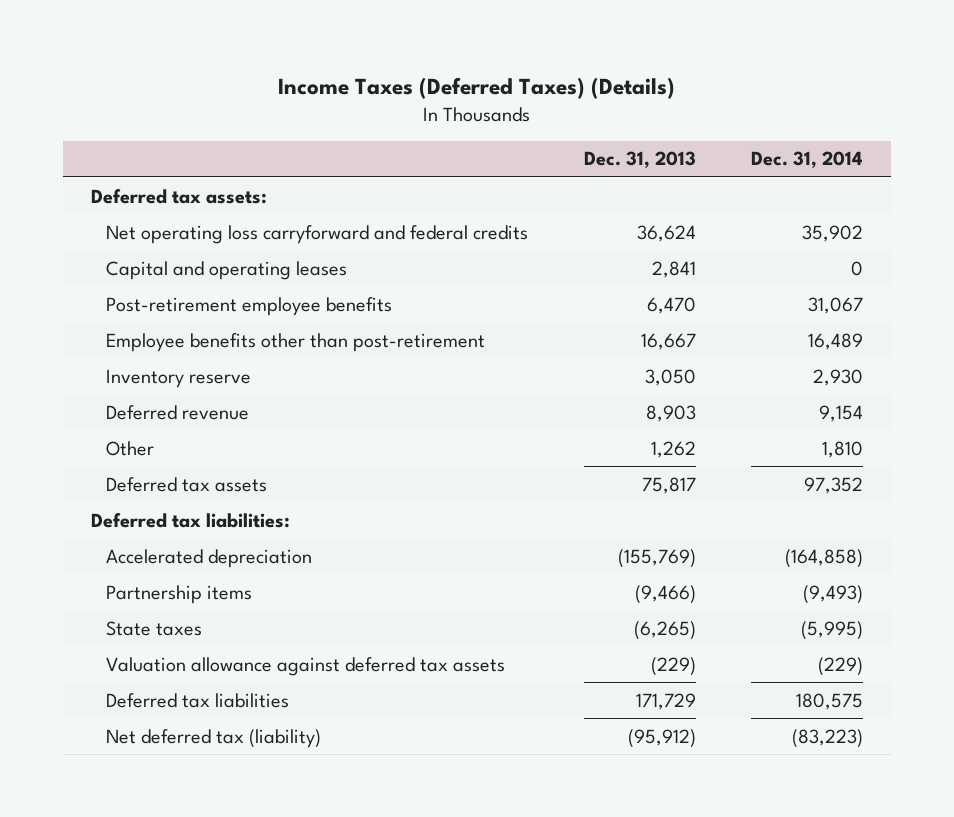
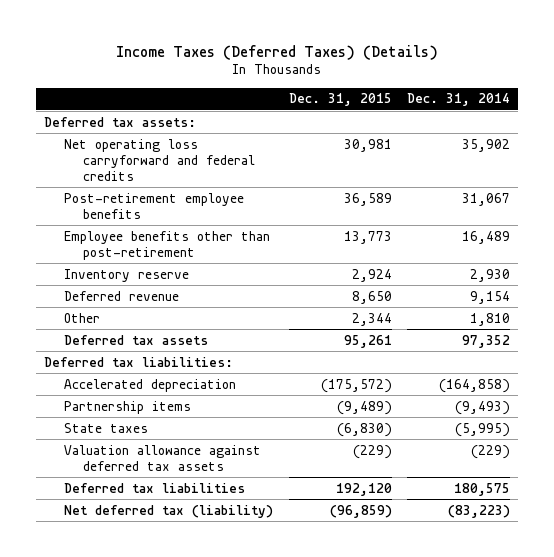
[583,151,696,169] Dec. 31, 2013 -> none
none -> [288,93,392,107] Dec. 31, 2015
[106,260,348,280] Capital and operating leases -> none

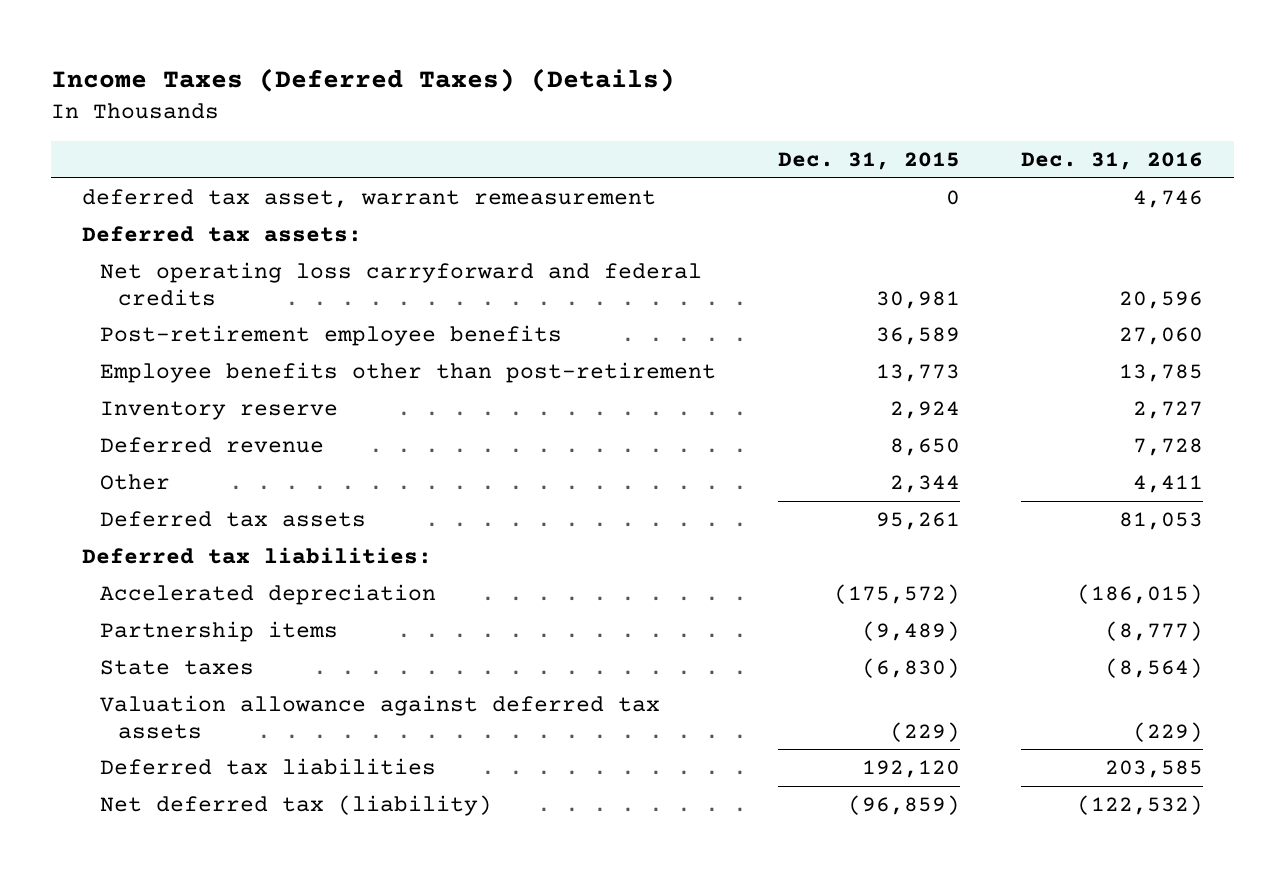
[407,93,511,107] Dec. 31, 2014 -> none
none -> [1021,151,1204,170] Dec. 31, 2016
none -> [81,189,656,209] deferred tax asset, warrant remeasurement

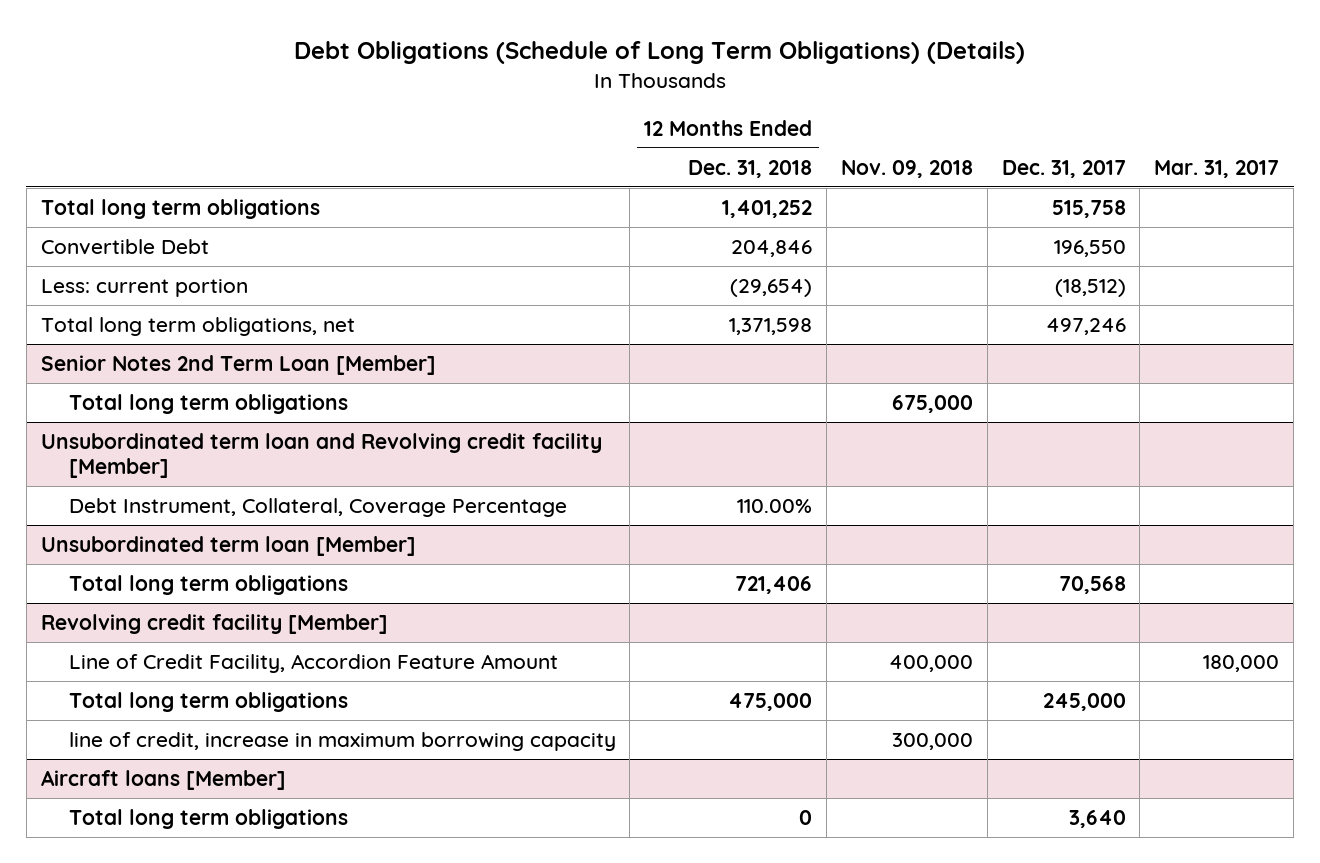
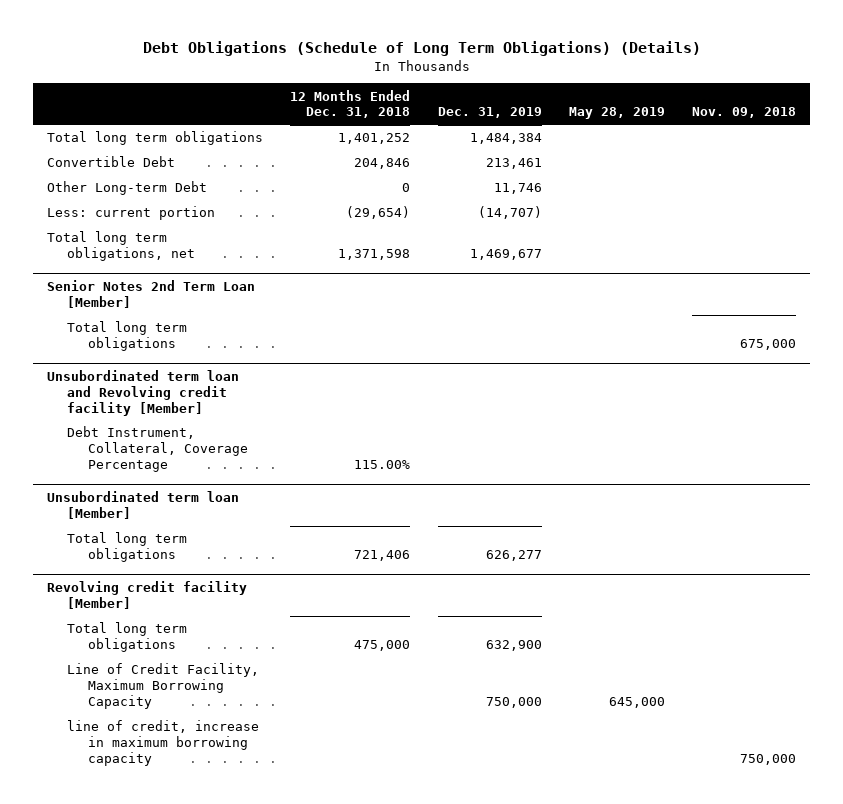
[1001,159,1126,178] Dec. 31, 2017 -> none
[1154,159,1280,178] Mar. 31, 2017 -> none
none -> [437,107,542,119] Dec. 31, 2019
none -> [569,107,666,120] May 28, 2019
none -> [47,181,208,196] Other Long-term Debt
[737,498,813,513] 110.00% -> [354,459,411,469] 115.00%
[68,653,558,673] Line of Credit Facility, Accordion Feature Amount -> none
[40,769,286,790] Aircraft loans [Member] -> none
[68,808,348,829] Total long term obligations -> none
none -> [67,663,260,709] Line of Credit Facility, Maximum Borrowing Capacity
[891,732,973,750] 300,000 -> [740,753,797,765] 750,000

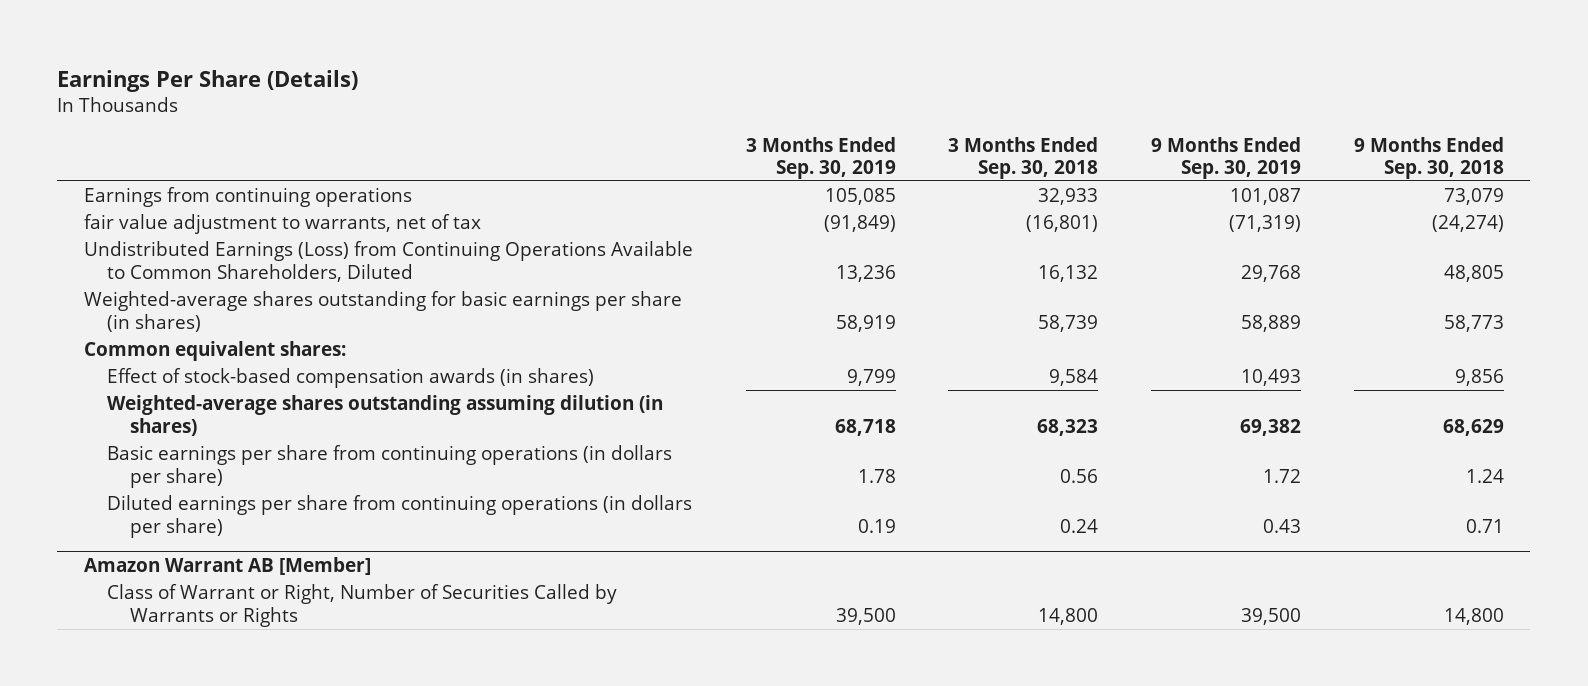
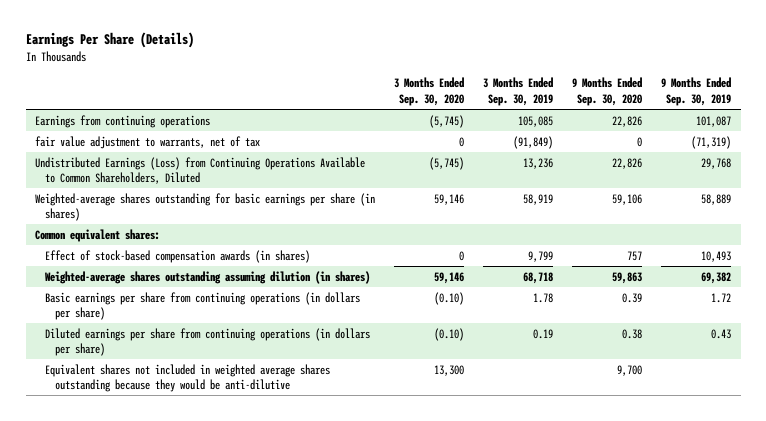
[948,136,1099,179] 3 Months Ended Sep. 30, 2018 -> none
[1354,136,1505,179] 9 Months Ended Sep. 30, 2018 -> none
none -> [394,77,465,106] 3 Months Ended Sep. 30, 2020
none -> [572,77,643,106] 9 Months Ended Sep. 30, 2020
[83,556,371,575] Amazon Warrant AB [Member] -> none
[106,584,617,627] Class of Warrant or Right, Number of Securities Called by Warrants or Rights -> none
none -> [45,363,331,393] Equivalent shares not included in weighted average shares outstanding because they would be anti-dilutive

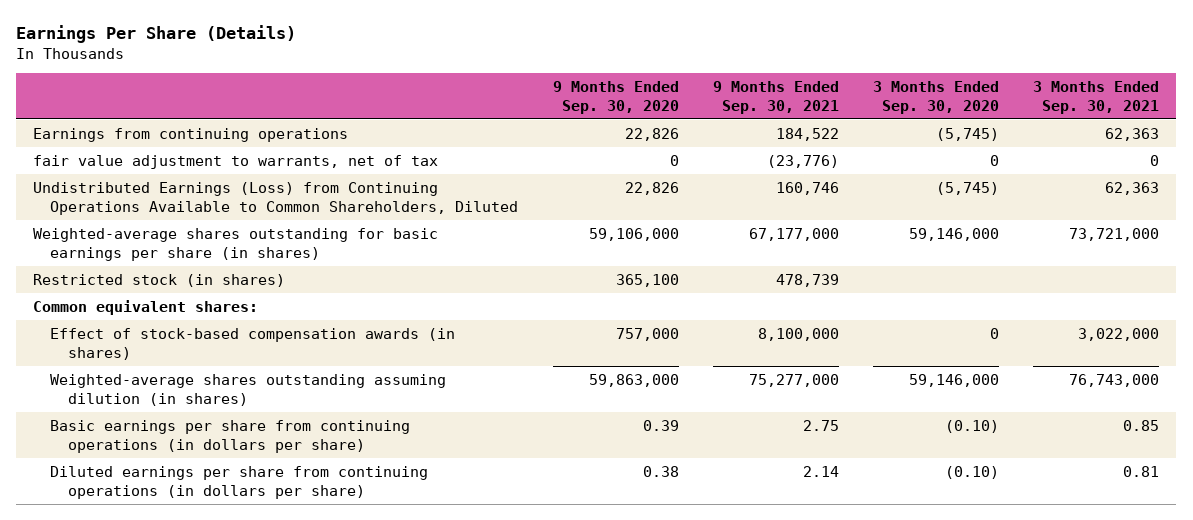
[483,77,554,106] 3 Months Ended Sep. 30, 2019 -> none
[661,77,732,106] 9 Months Ended Sep. 30, 2019 -> none
none -> [712,80,839,114] 9 Months Ended Sep. 30, 2021
none -> [1033,80,1160,114] 3 Months Ended Sep. 30, 2021
[434,193,465,205] 59,146 -> [909,227,1000,241] 59,146,000
[612,193,643,205] 59,106 -> [588,227,679,241] 59,106,000
none -> [33,273,286,287] Restricted stock (in shares)
[627,250,643,261] 757 -> [615,327,679,341] 757,000
[434,271,465,284] 59,146 -> [909,373,1000,387] 59,146,000
[612,271,643,284] 59,863 -> [588,373,679,387] 59,863,000
[45,363,331,393] Equivalent shares not included in weighted average shares outstanding because they would be anti-dilutive -> none

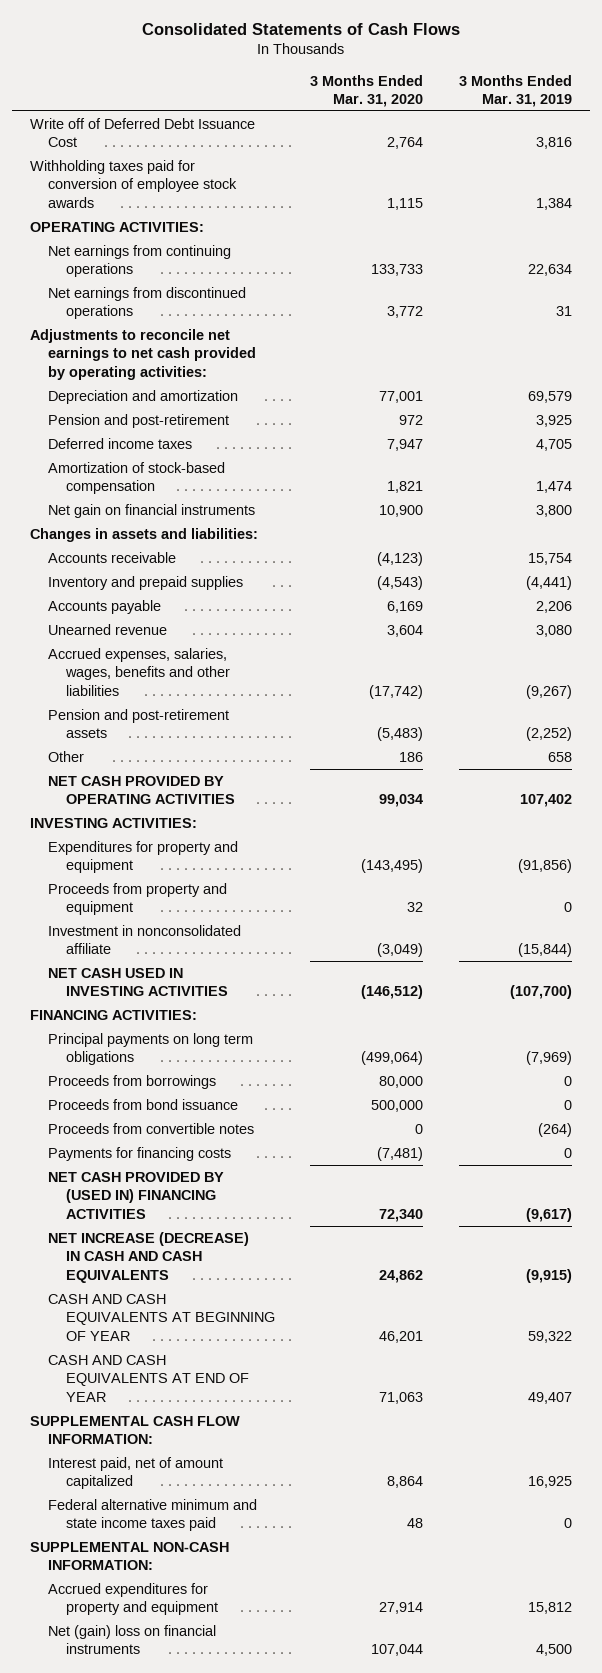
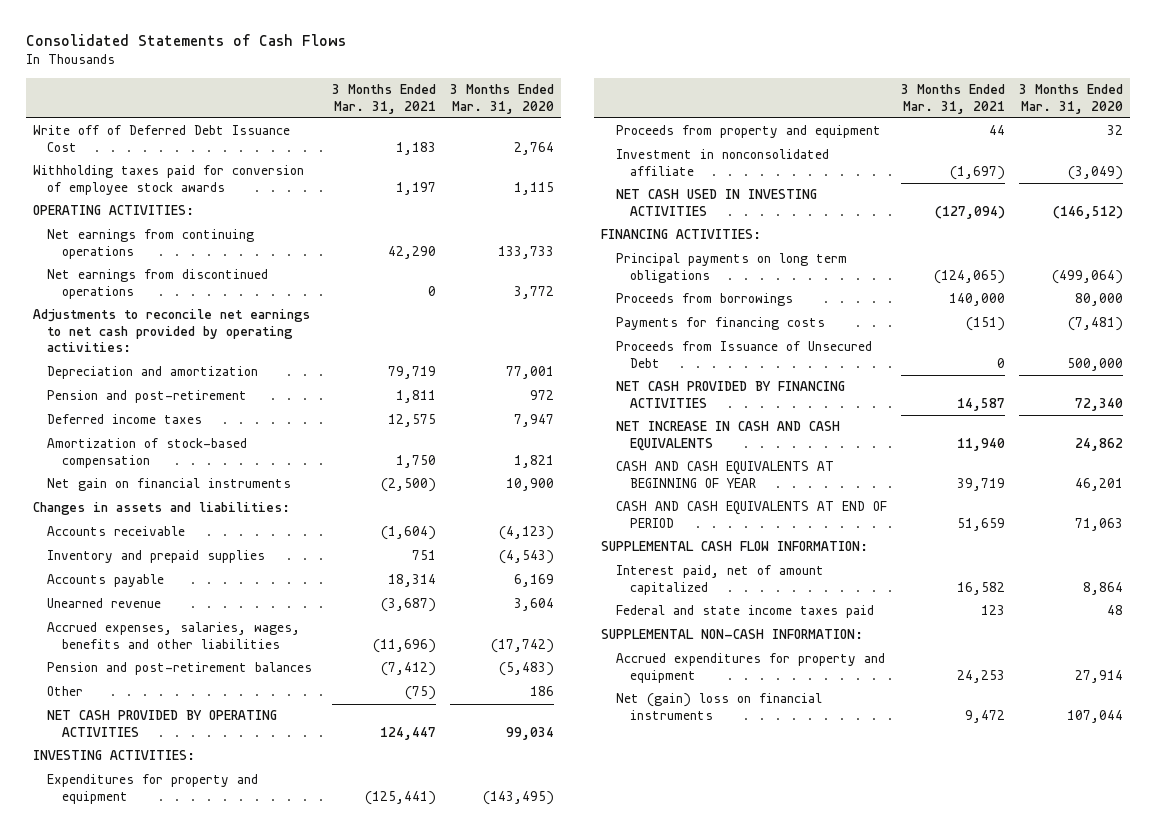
[458,74,572,107] 3 Months Ended Mar. 31, 2019 -> none
none -> [332,84,437,114] 3 Months Ended Mar. 31, 2021
[47,709,229,739] Pension and post-retirement assets -> [47,662,313,676] Pension and post-retirement balances
[47,1099,238,1111] Proceeds from bond issuance -> none
[47,1123,254,1135] Proceeds from convertible notes -> none
none -> [615,341,872,368] Proceeds from Issuance of Unsecured Debt
[47,1172,224,1219] NET CASH PROVIDED BY (USED IN) FINANCING ACTIVITIES -> [615,381,845,408] NET CASH PROVIDED BY FINANCING ACTIVITIES
[47,1232,249,1283] NET INCREASE (DECREASE) IN CASH AND CASH EQUIVALENTS -> [615,421,840,451] NET INCREASE IN CASH AND CASH EQUIVALENTS
[47,1355,249,1402] CASH AND CASH EQUIVALENTS AT END OF YEAR -> [615,501,887,528] CASH AND CASH EQUIVALENTS AT END OF PERIOD
[47,1499,257,1532] Federal alternative minimum and state income taxes paid -> [615,605,874,619] Federal and state income taxes paid

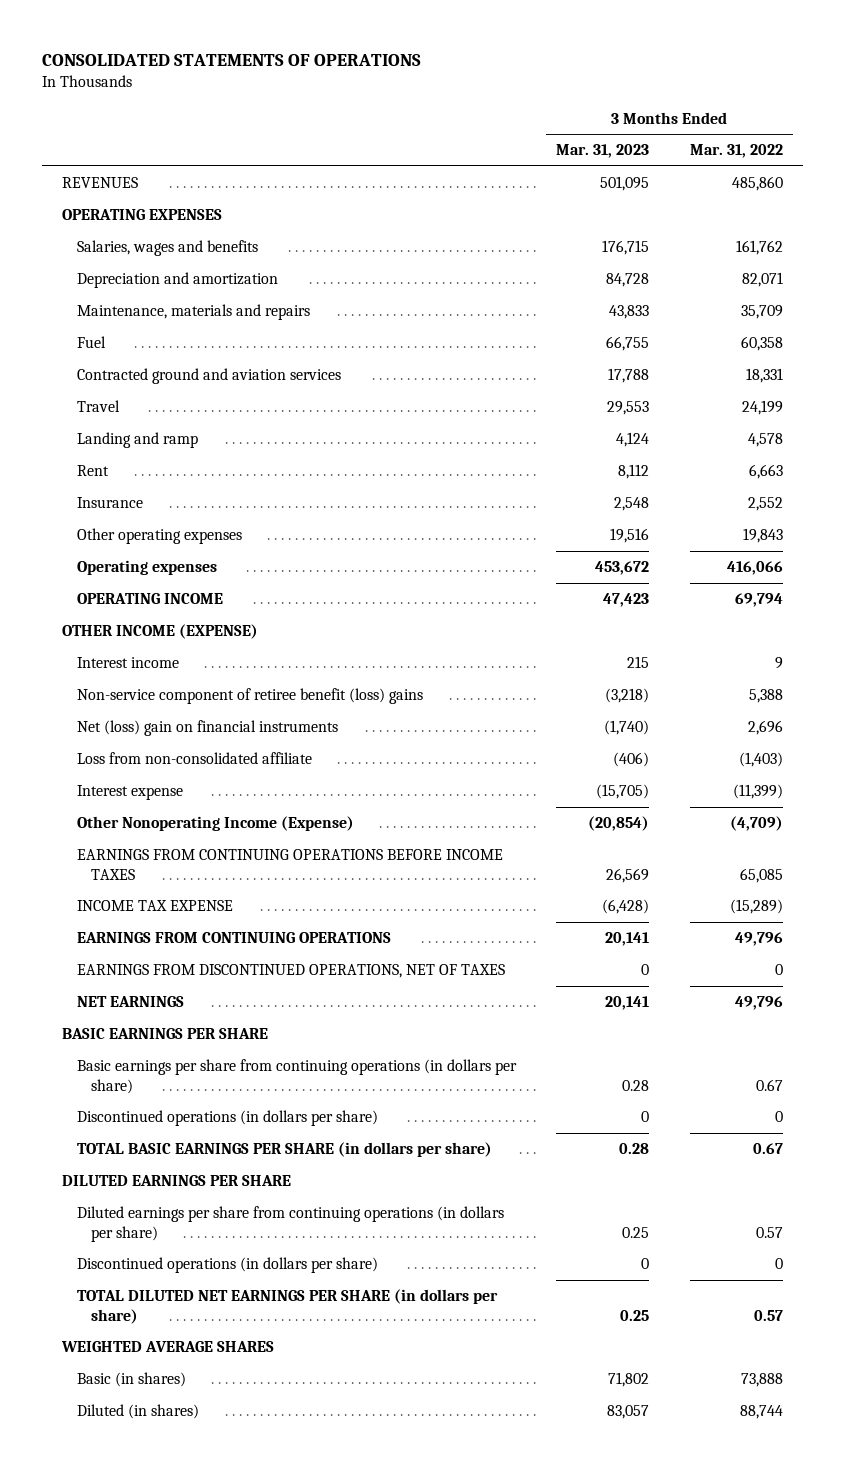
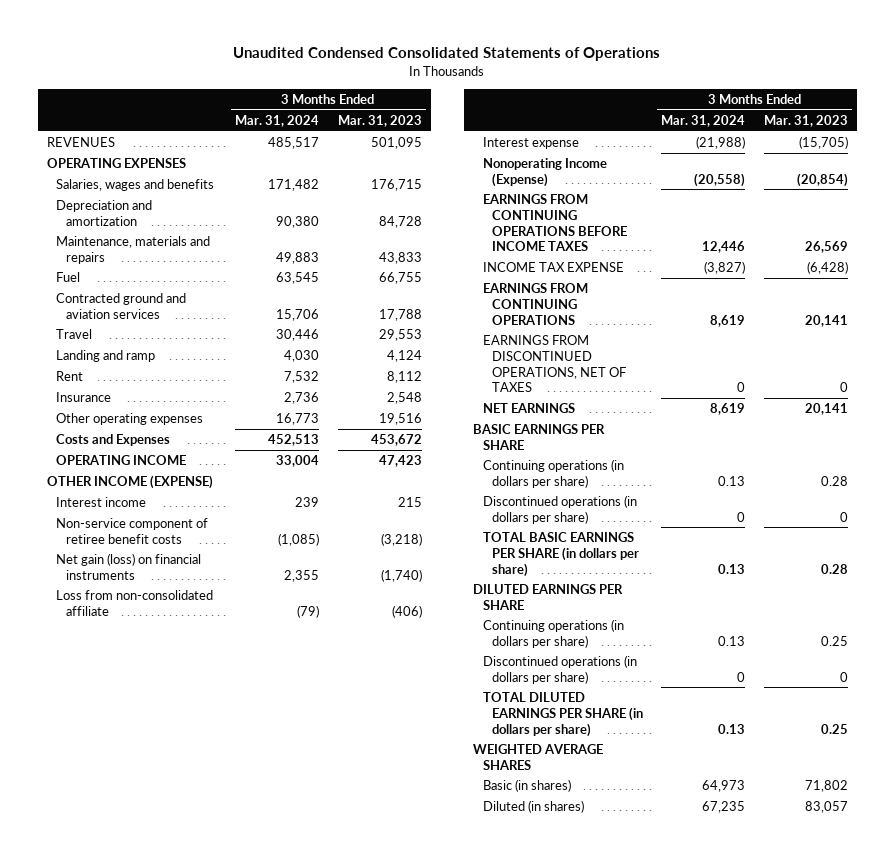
[41,53,421,66] CONSOLIDATED STATEMENTS OF OPERATIONS -> [233,47,661,62] Unaudited Condensed Consolidated Statements of Operations
[689,144,783,159] Mar. 31, 2022 -> none
none -> [235,115,320,128] Mar. 31, 2024
[76,560,217,576] Operating expenses -> [56,434,171,447] Costs and Expenses
[76,688,423,705] Non-service component of retiree benefit (loss) gains -> [56,518,209,544] Non-service component of retiree benefit costs
[76,720,338,737] Net (loss) gain on financial instruments -> [56,553,202,580] Net gain (loss) on financial instruments
[76,816,354,832] Other Nonoperating Income (Expense) -> [482,158,607,187] Nonoperating Income (Expense)
[76,1059,517,1094] Basic earnings per share from continuing operations (in dollars per share) -> [482,459,624,488] Continuing operations (in dollars per share)
[76,1206,504,1242] Diluted earnings per share from continuing operations (in dollars per share) -> [482,619,624,648] Continuing operations (in dollars per share)
[76,1289,498,1324] TOTAL DILUTED NET EARNINGS PER SHARE (in dollars per share) -> [482,692,643,737] TOTAL DILUTED EARNINGS PER SHARE (in dollars per share)

